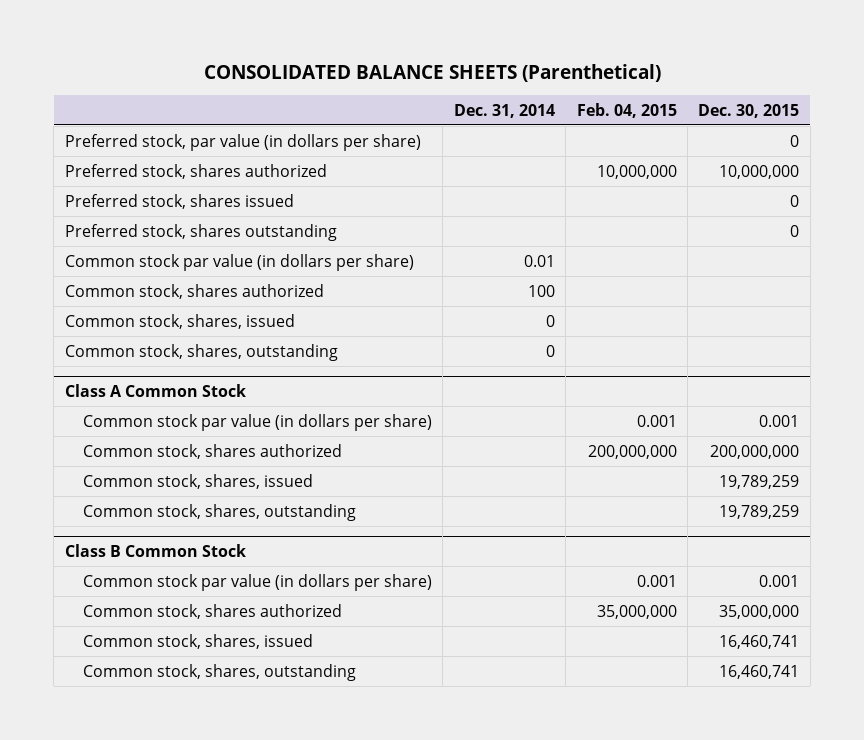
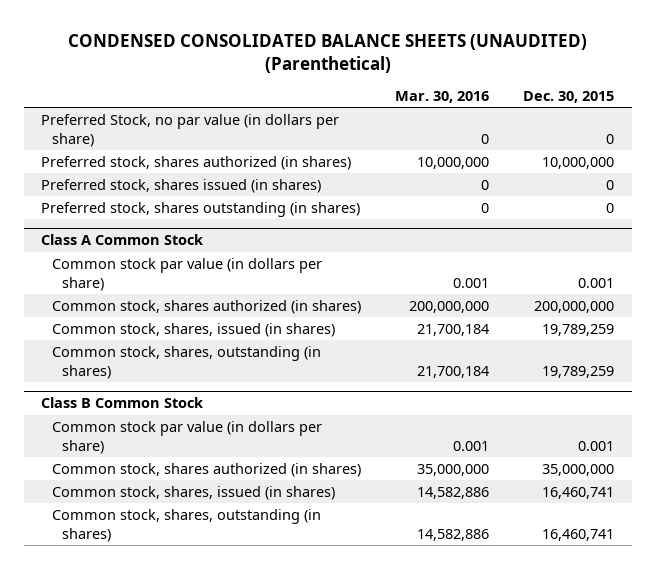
[204,63,662,82] CONSOLIDATED BALANCE SHEETS (Parenthetical) -> [67,33,587,73] CONDENSED CONSOLIDATED BALANCE SHEETS (UNAUDITED) (Parenthetical)
[453,103,555,118] Dec. 31, 2014 -> none
[576,102,677,118] Feb. 04, 2015 -> none
none -> [395,91,490,104] Mar. 30, 2016
[64,253,414,271] Common stock par value (in dollars per share) -> none
[64,283,324,299] Common stock, shares authorized -> none
[64,313,295,329] Common stock, shares, issued -> none
[64,343,338,361] Common stock, shares, outstanding -> none
[64,133,421,151] Preferred stock, par value (in dollars per share) -> [41,113,340,147] Preferred Stock, no par value (in dollars per share)
[64,163,327,179] Preferred stock, shares authorized -> [41,155,352,170] Preferred stock, shares authorized (in shares)
[64,193,294,209] Preferred stock, shares issued -> [41,178,322,193] Preferred stock, shares issued (in shares)
[64,223,337,241] Preferred stock, shares outstanding -> [41,201,361,217] Preferred stock, shares outstanding (in shares)
[82,443,342,459] Common stock, shares authorized -> [51,299,361,314] Common stock, shares authorized (in shares)
[82,473,313,489] Common stock, shares, issued -> [51,322,335,337] Common stock, shares, issued (in shares)
[82,503,356,521] Common stock, shares, outstanding -> [51,345,321,379] Common stock, shares, outstanding (in shares)
[82,603,342,619] Common stock, shares authorized -> [51,462,361,477] Common stock, shares authorized (in shares)
[82,633,313,649] Common stock, shares, issued -> [51,485,335,500] Common stock, shares, issued (in shares)
[82,663,356,681] Common stock, shares, outstanding -> [51,508,321,542] Common stock, shares, outstanding (in shares)

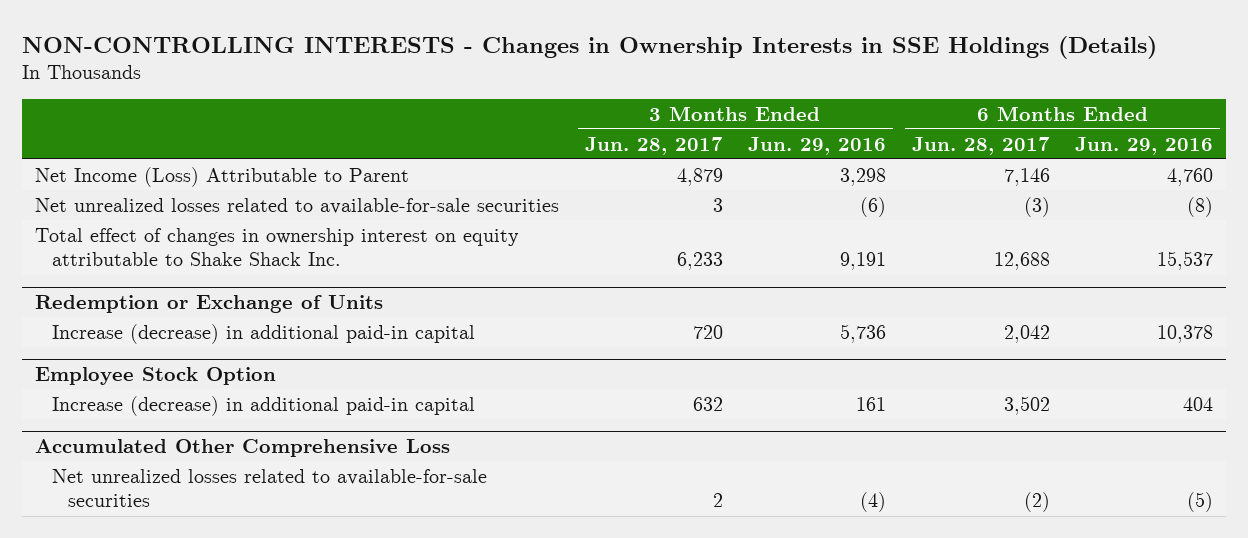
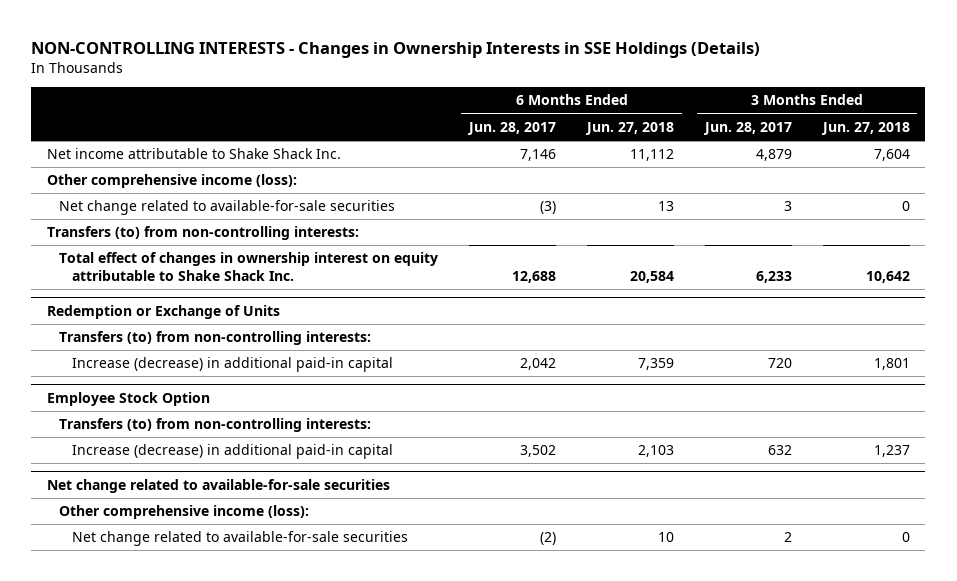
[748,136,887,155] Jun. 29, 2016 -> none
[1075,136,1214,155] Jun. 29, 2016 -> none
none -> [584,121,674,135] Jun. 27, 2018
none -> [820,121,910,135] Jun. 27, 2018
[35,166,410,187] Net Income (Loss) Attributable to Parent -> [46,148,341,160] Net income attributable to Shake Shack Inc.
none -> [46,174,297,189] Other comprehensive income (loss):
[35,197,560,214] Net unrealized losses related to available-for-sale securities -> [59,200,396,216] Net change related to available-for-sale securities
none -> [46,226,359,241] Transfers (to) from non-controlling interests:
none -> [59,331,372,346] Transfers (to) from non-controlling interests:
none -> [59,418,372,433] Transfers (to) from non-controlling interests:
[35,439,451,458] Accumulated Other Comprehensive Loss -> [46,479,390,494] Net change related to available-for-sale securities
none -> [59,505,310,520] Other comprehensive income (loss):
[51,468,487,508] Net unrealized losses related to available-for-sale securities -> [71,531,408,547] Net change related to available-for-sale securities

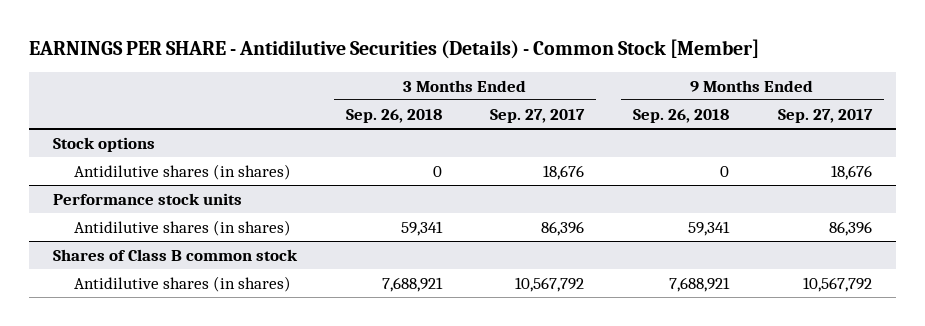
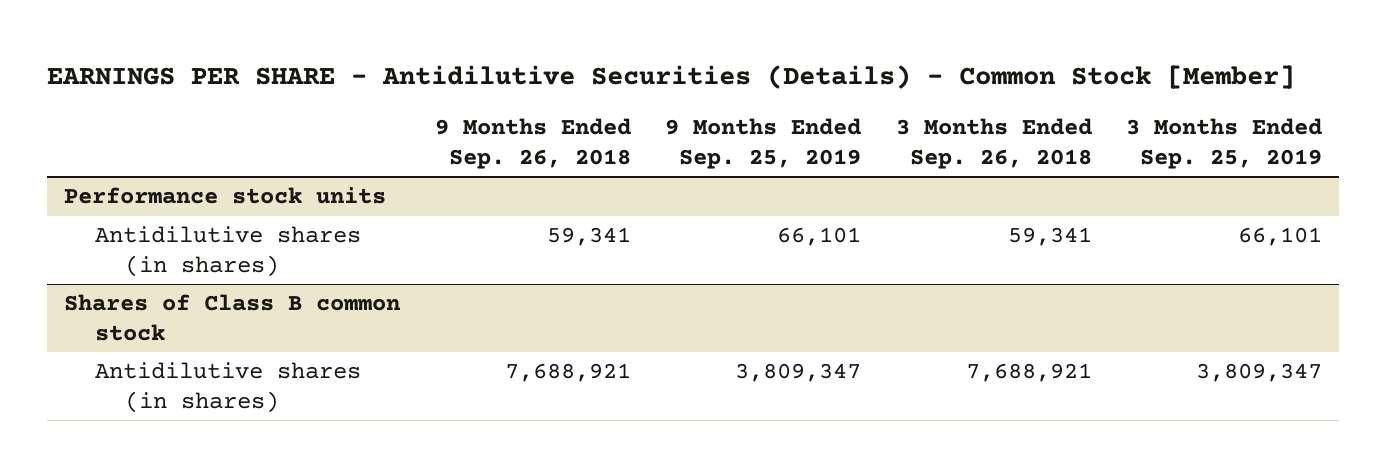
[490,108,586,123] Sep. 27, 2017 -> none
[777,108,873,123] Sep. 27, 2017 -> none
none -> [665,118,862,169] 9 Months Ended Sep. 25, 2019
none -> [1126,118,1323,169] 3 Months Ended Sep. 25, 2019
[53,136,156,152] Stock options -> none
[73,163,291,180] Antidilutive shares (in shares) -> none

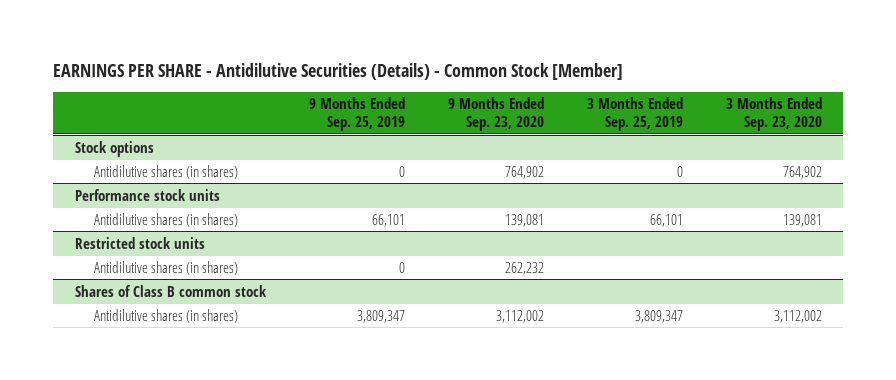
[434,118,631,169] 9 Months Ended Sep. 26, 2018 -> none
[895,118,1092,169] 3 Months Ended Sep. 26, 2018 -> none
none -> [447,97,544,131] 9 Months Ended Sep. 23, 2020
none -> [725,97,822,131] 3 Months Ended Sep. 23, 2020
none -> [74,140,154,157] Stock options
none -> [94,164,239,179] Antidilutive shares (in shares)
none -> [74,236,205,249] Restricted stock units
none -> [94,260,239,275] Antidilutive shares (in shares)

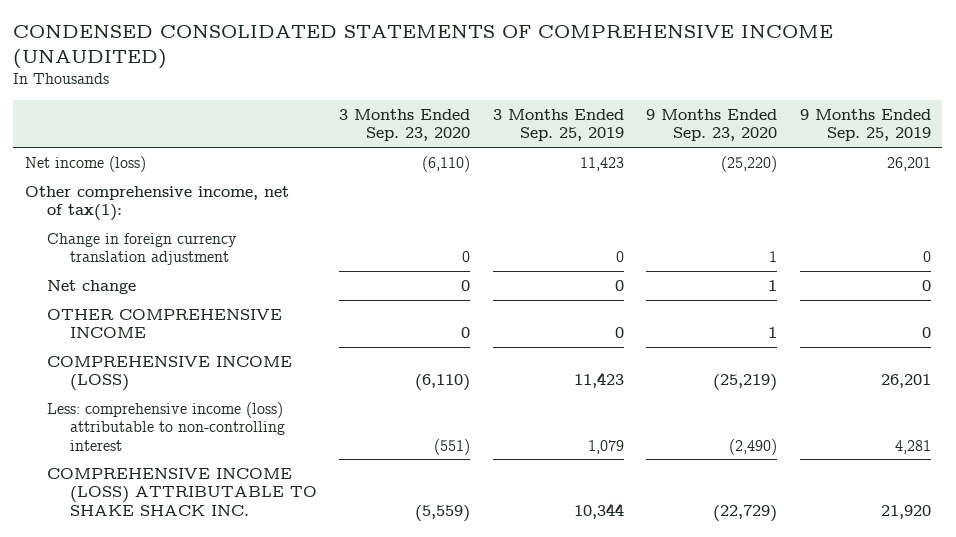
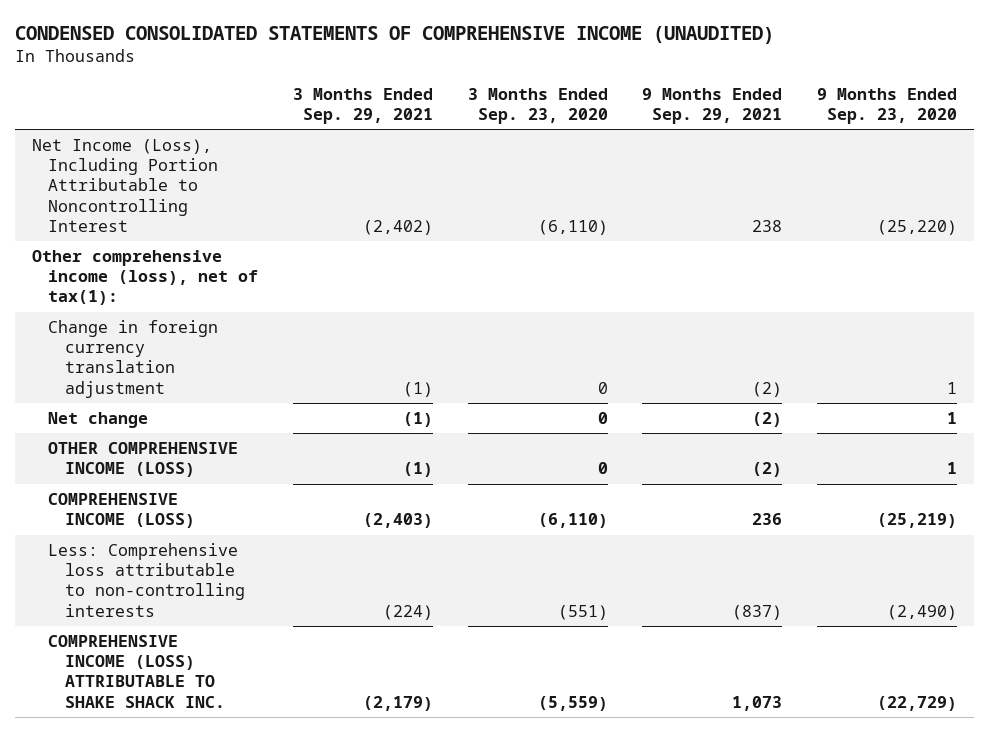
[492,108,624,142] 3 Months Ended Sep. 25, 2019 -> none
[800,108,932,142] 9 Months Ended Sep. 25, 2019 -> none
none -> [293,87,434,125] 3 Months Ended Sep. 29, 2021
none -> [642,87,783,125] 9 Months Ended Sep. 29, 2021
[24,155,146,172] Net income (loss) -> [31,139,219,232] Net Income (Loss), Including Portion Attributable to Noncontrolling Interest
[24,185,289,222] Other comprehensive income, net of tax(1): -> [31,250,259,306] Other comprehensive income (loss), net of tax(1):
[47,308,283,339] OTHER COMPREHENSIVE INCOME -> [48,442,239,478] OTHER COMPREHENSIVE INCOME (LOSS)
[47,401,285,451] Less: comprehensive income (loss) attributable to non-controlling interest -> [48,543,245,617] Less: Comprehensive loss attributable to non-controlling interests

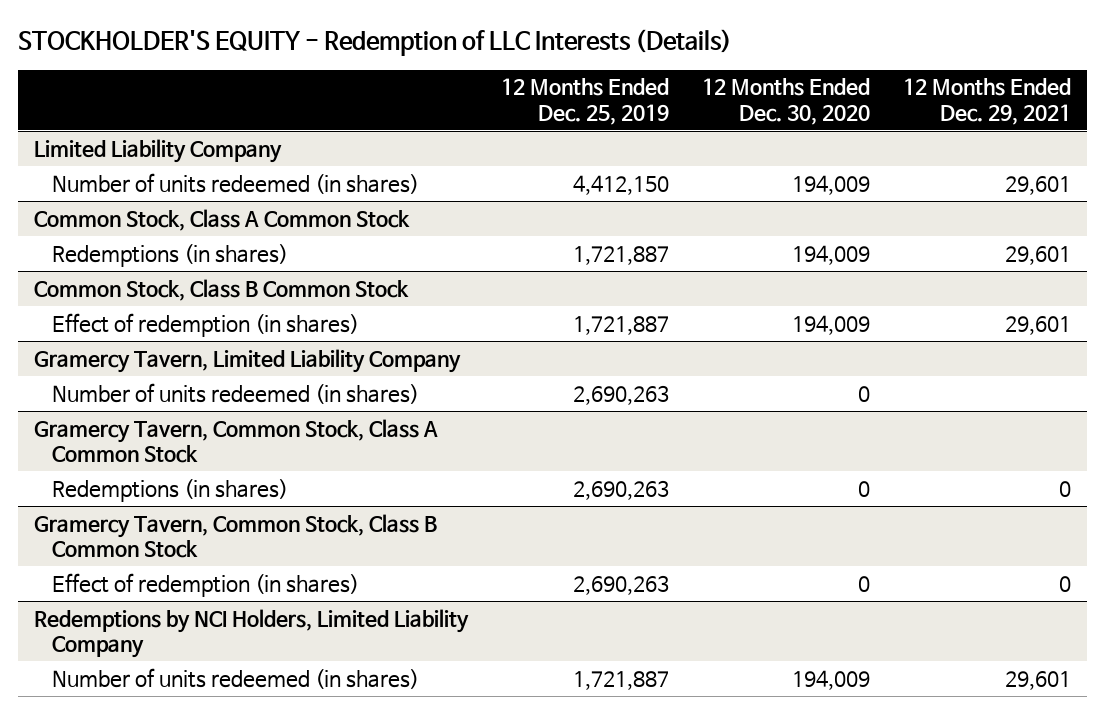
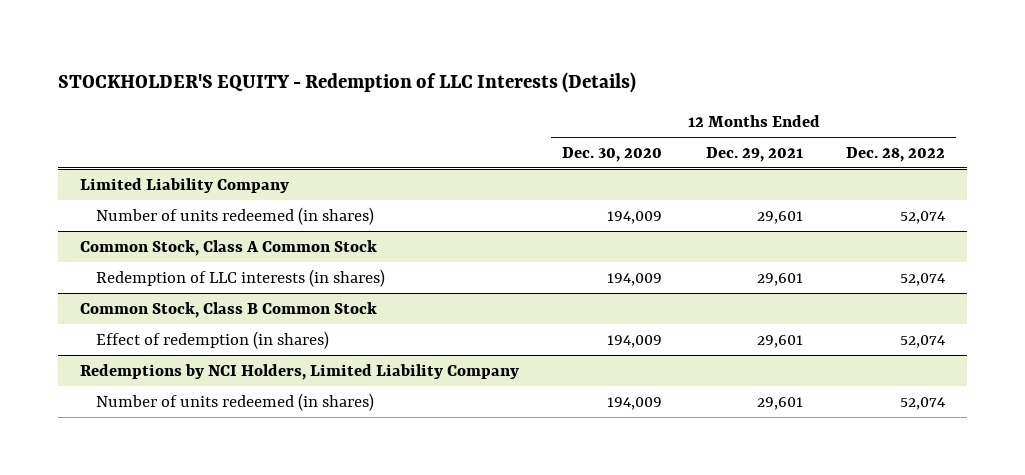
[500,78,669,125] 12 Months Ended Dec. 25, 2019 -> none
none -> [845,146,945,162] Dec. 28, 2022
[52,243,289,267] Redemptions (in shares) -> [96,268,386,287] Redemption of LLC interests (in shares)
[33,348,461,373] Gramercy Tavern, Limited Liability Company -> none
[52,382,420,404] Number of units redeemed (in shares) -> none
[33,418,438,464] Gramercy Tavern, Common Stock, Class A Common Stock -> none
[52,478,289,502] Redemptions (in shares) -> none
[33,513,437,559] Gramercy Tavern, Common Stock, Class B Common Stock -> none
[52,572,360,597] Effect of redemption (in shares) -> none

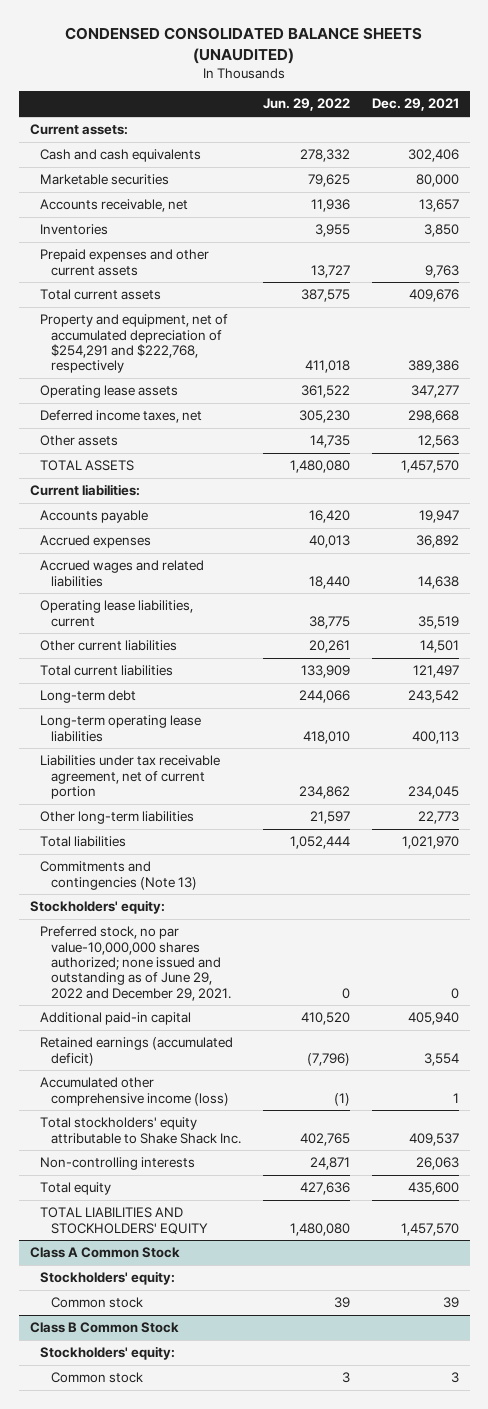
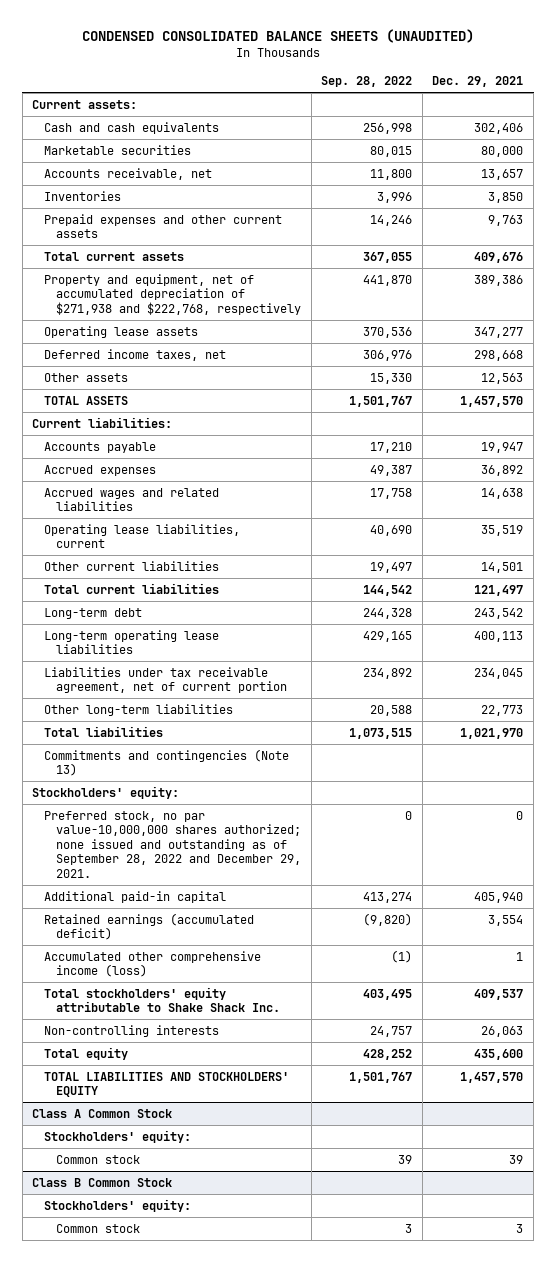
[262,98,350,112] Jun. 29, 2022 -> none
none -> [321,76,413,88] Sep. 28, 2022
[40,314,229,374] Property and equipment, net of accumulated depreciation of $254,291 and $222,768, respectively -> [44,273,301,315] Property and equipment, net of accumulated depreciation of $271,938 and $222,768, respectively
[40,926,232,1001] Preferred stock, no par value-10,000,000 shares authorized; none issued and outstanding as of June 29, 2022 and December 29, 2021. -> [44,810,301,878] Preferred stock, no par value-10,000,000 shares authorized; none issued and outstanding as of September 28, 2022 and December 29, 2021.

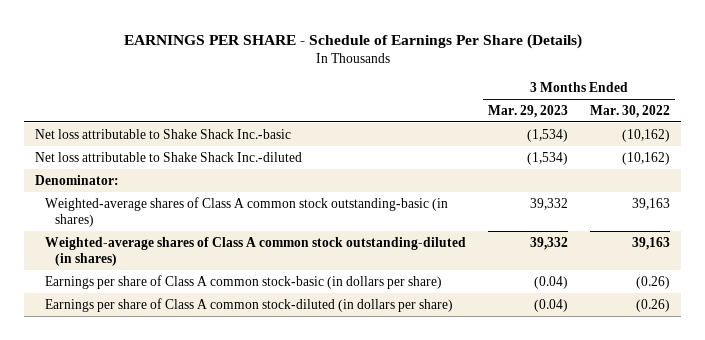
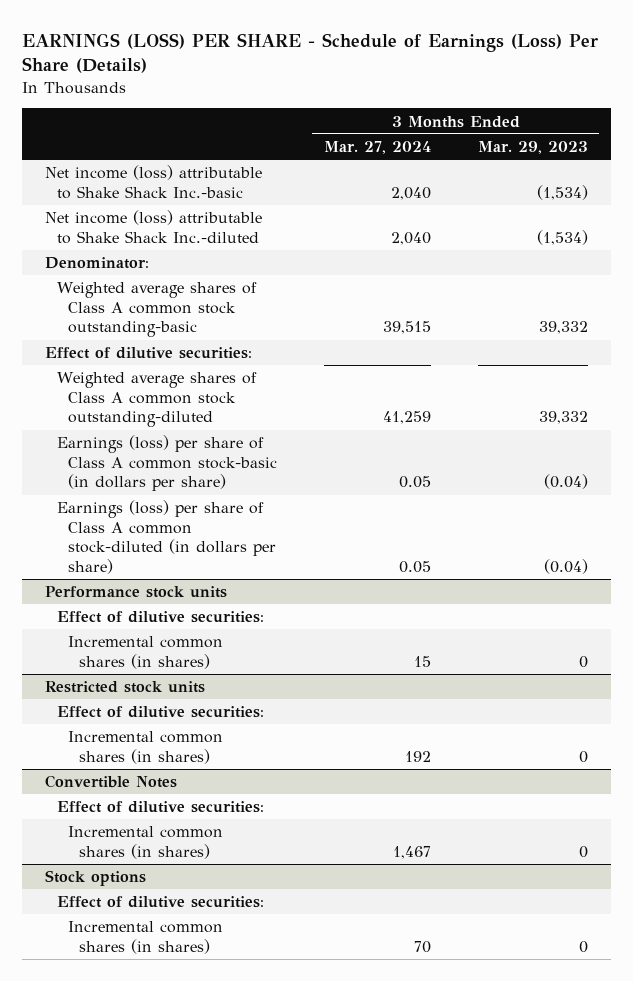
[123,34,582,50] EARNINGS PER SHARE - Schedule of Earnings Per Share (Details) -> [22,32,599,74] EARNINGS (LOSS) PER SHARE - Schedule of Earnings (Loss) Per Share (Details)
[589,104,670,118] Mar. 30, 2022 -> none
none -> [323,140,431,154] Mar. 27, 2024
[35,128,292,139] Net loss attributable to Shake Shack Inc.-basic -> [45,165,263,199] Net income (loss) attributable to Shake Shack Inc.-basic
[35,151,303,162] Net loss attributable to Shake Shack Inc.-diluted -> [45,210,263,244] Net income (loss) attributable to Shake Shack Inc.-diluted
[45,196,449,227] Weighted-average shares of Class A common stock outstanding-basic (in shares) -> [56,282,257,338] Weighted average shares of Class A common stock outstanding-basic
none -> [45,347,253,360] Effect of dilutive securities:
[45,236,467,266] Weighted-average shares of Class A common stock outstanding-diluted (in shares) -> [56,372,257,428] Weighted average shares of Class A common stock outstanding-diluted
[45,274,443,289] Earnings per share of Class A common stock-basic (in dollars per share) -> [56,435,278,492] Earnings (loss) per share of Class A common stock-basic (in dollars per share)
[45,297,454,312] Earnings per share of Class A common stock-diluted (in dollars per share) -> [56,500,277,574] Earnings (loss) per share of Class A common stock-diluted (in dollars per share)
none -> [45,586,228,599] Performance stock units
none -> [56,611,264,624] Effect of dilutive securities:
none -> [68,636,224,669] Incremental common shares (in shares)
none -> [45,681,206,694] Restricted stock units
none -> [56,706,264,719] Effect of dilutive securities:
none -> [68,731,224,764] Incremental common shares (in shares)
none -> [45,775,178,789] Convertible Notes
none -> [56,801,264,814] Effect of dilutive securities:
none -> [68,826,224,859] Incremental common shares (in shares)
none -> [45,870,147,887] Stock options
none -> [56,896,264,909] Effect of dilutive securities:
none -> [68,921,224,954] Incremental common shares (in shares)

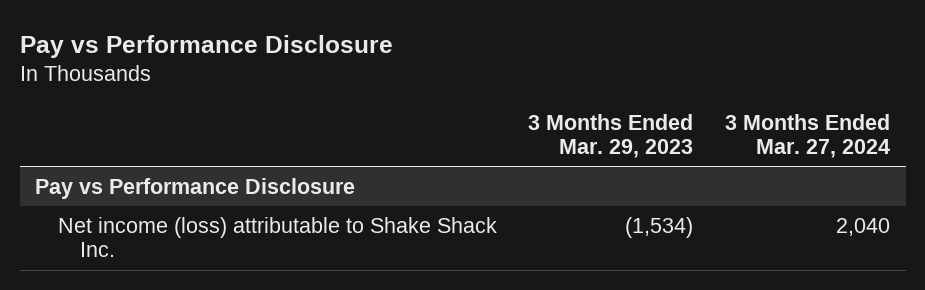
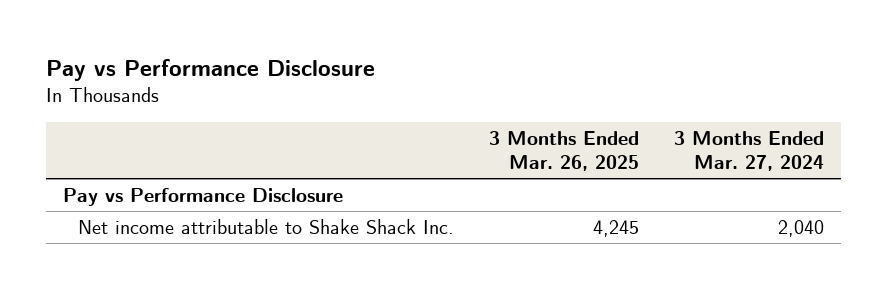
[528,113,694,159] 3 Months Ended Mar. 29, 2023 -> none
none -> [488,130,639,171] 3 Months Ended Mar. 26, 2025
[57,216,497,258] Net income (loss) attributable to Shake Shack Inc. -> [77,219,454,235] Net income attributable to Shake Shack Inc.

